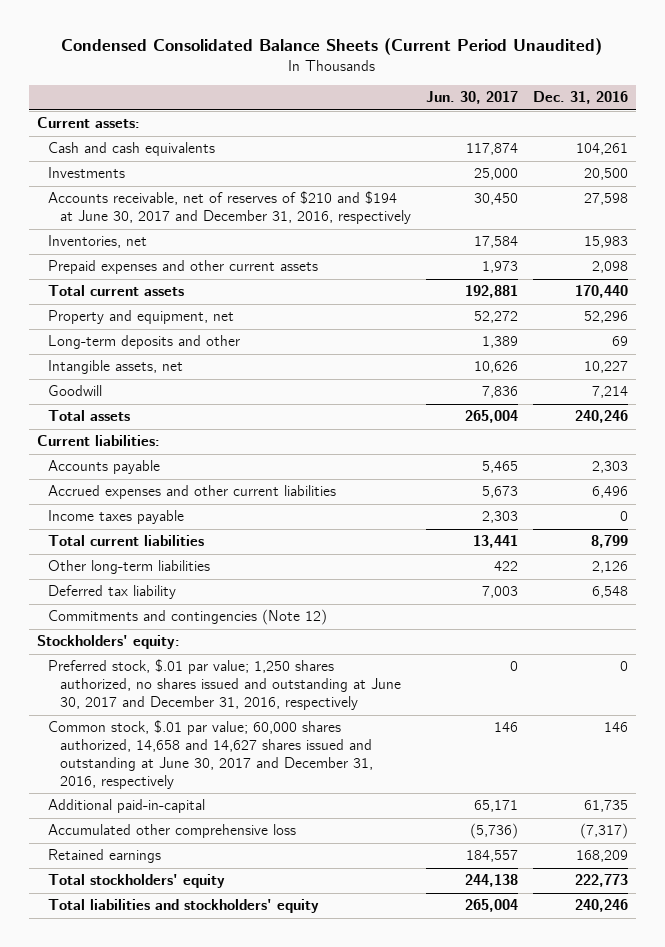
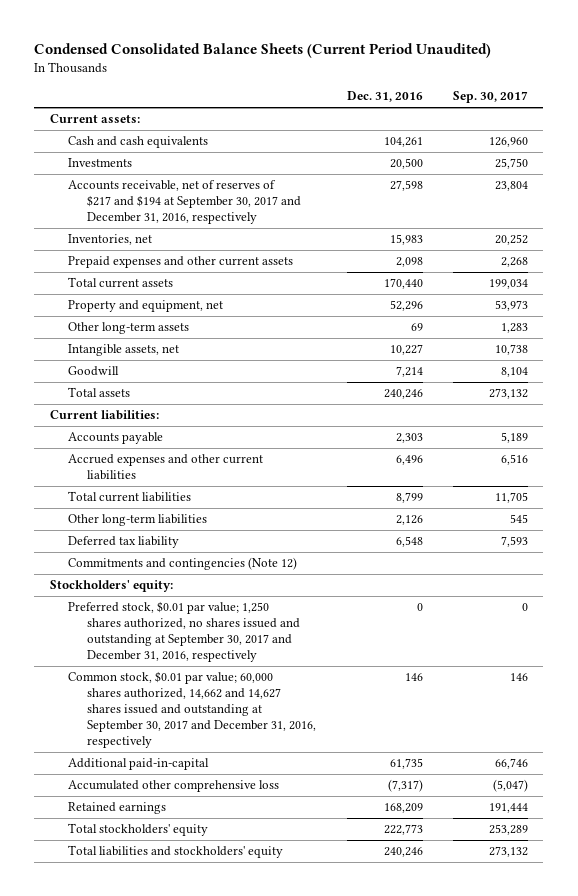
[425,91,518,105] Jun. 30, 2017 -> none
none -> [453,91,529,104] Sep. 30, 2017
[48,191,411,225] Accounts receivable, net of reserves of $210 and $194 at June 30, 2017 and December 31, 2016, respectively -> [68,180,301,225] Accounts receivable, net of reserves of $217 and $194 at September 30, 2017 and December 31, 2016, respectively
[48,335,241,350] Long-term deposits and other -> [68,322,190,335] Other long-term assets
[48,510,185,525] Income taxes payable -> none
[48,659,401,711] Preferred stock, $.01 par value; 1,250 shares authorized, no shares issued and outstanding at June 30, 2017 and December 31, 2016, respectively -> [68,601,300,663] Preferred stock, $0.01 par value; 1,250 shares authorized, no shares issued and outstanding at September 30, 2017 and December 31, 2016, respectively
[48,720,373,789] Common stock, $.01 par value; 60,000 shares authorized, 14,658 and 14,627 shares issued and outstanding at June 30, 2017 and December 31, 2016, respectively -> [68,671,316,749] Common stock, $0.01 par value; 60,000 shares authorized, 14,662 and 14,627 shares issued and outstanding at September 30, 2017 and December 31, 2016, respectively

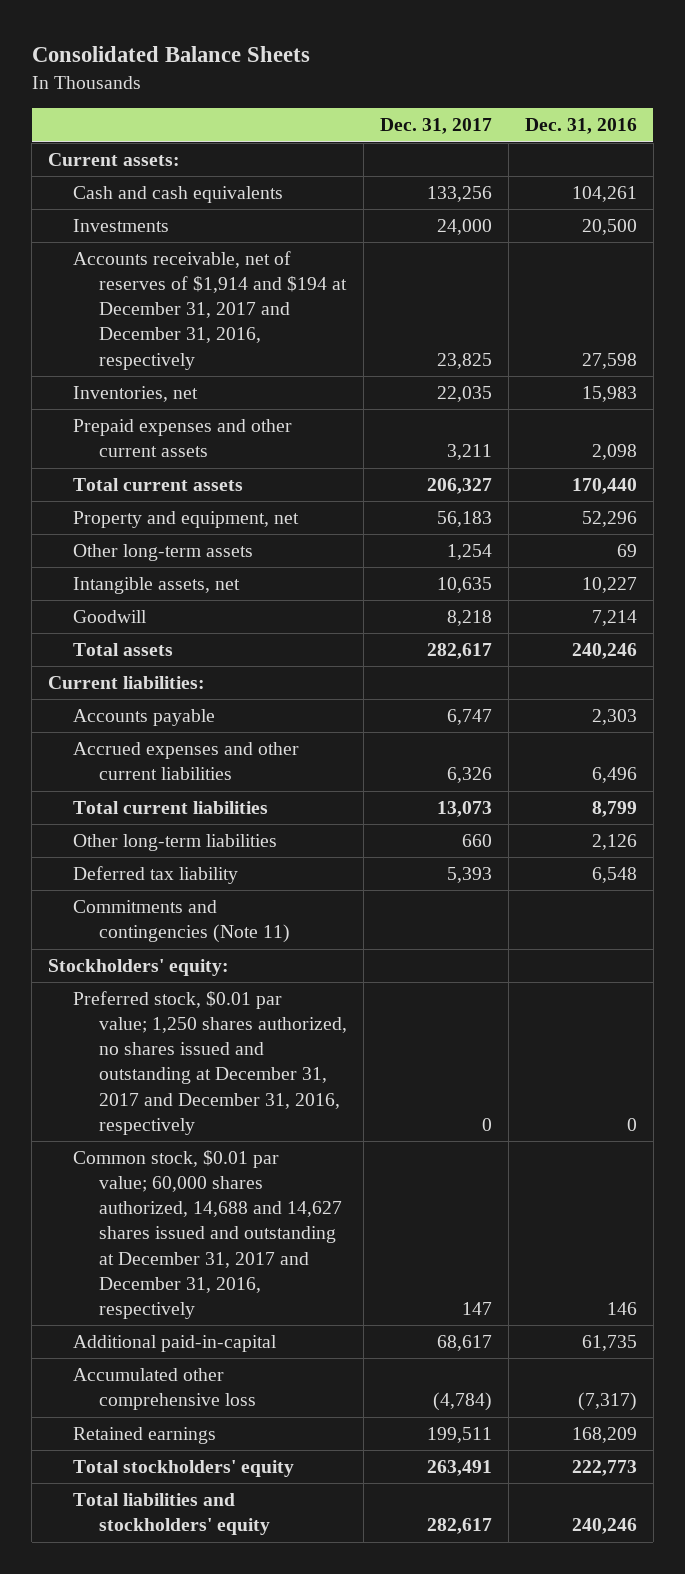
[34,43,492,59] Condensed Consolidated Balance Sheets (Current Period Unaudited) -> [31,46,310,63] Consolidated Balance Sheets
[453,91,529,104] Sep. 30, 2017 -> none
none -> [379,118,492,135] Dec. 31, 2017
[68,180,301,225] Accounts receivable, net of reserves of $217 and $194 at September 30, 2017 and December 31, 2016, respectively -> [73,251,347,370] Accounts receivable, net of reserves of $1,914 and $194 at December 31, 2017 and December 31, 2016, respectively
[68,557,298,571] Commitments and contingencies (Note 12) -> [73,900,290,944] Commitments and contingencies (Note 11)
[68,601,300,663] Preferred stock, $0.01 par value; 1,250 shares authorized, no shares issued and outstanding at September 30, 2017 and December 31, 2016, respectively -> [73,991,347,1135] Preferred stock, $0.01 par value; 1,250 shares authorized, no shares issued and outstanding at December 31, 2017 and December 31, 2016, respectively
[68,671,316,749] Common stock, $0.01 par value; 60,000 shares authorized, 14,662 and 14,627 shares issued and outstanding at September 30, 2017 and December 31, 2016, respectively -> [73,1150,342,1319] Common stock, $0.01 par value; 60,000 shares authorized, 14,688 and 14,627 shares issued and outstanding at December 31, 2017 and December 31, 2016, respectively

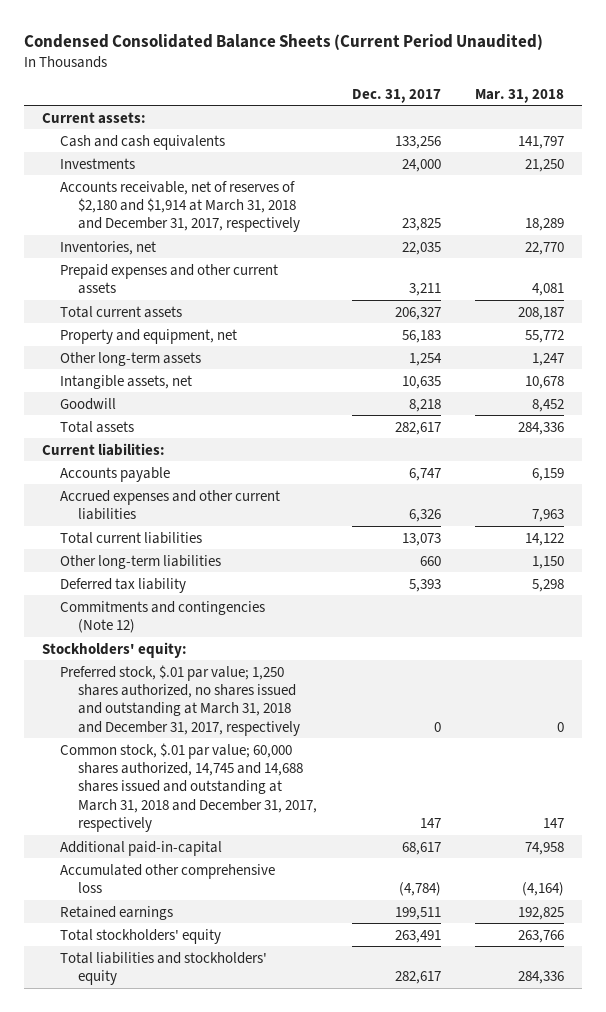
[31,46,310,63] Consolidated Balance Sheets -> [24,34,544,51] Condensed Consolidated Balance Sheets (Current Period Unaudited)
[524,118,637,135] Dec. 31, 2016 -> none
none -> [475,88,565,103] Mar. 31, 2018
[73,251,347,370] Accounts receivable, net of reserves of $1,914 and $194 at December 31, 2017 and December 31, 2016, respectively -> [59,180,301,233] Accounts receivable, net of reserves of $2,180 and $1,914 at March 31, 2018 and December 31, 2017, respectively
[73,900,290,944] Commitments and contingencies (Note 11) -> [59,600,265,633] Commitments and contingencies (Note 12)
[73,991,347,1135] Preferred stock, $0.01 par value; 1,250 shares authorized, no shares issued and outstanding at December 31, 2017 and December 31, 2016, respectively -> [59,664,301,736] Preferred stock, $.01 par value; 1,250 shares authorized, no shares issued and outstanding at March 31, 2018 and December 31, 2017, respectively
[73,1150,342,1319] Common stock, $0.01 par value; 60,000 shares authorized, 14,688 and 14,627 shares issued and outstanding at December 31, 2017 and December 31, 2016, respectively -> [59,742,318,833] Common stock, $.01 par value; 60,000 shares authorized, 14,745 and 14,688 shares issued and outstanding at March 31, 2018 and December 31, 2017, respectively

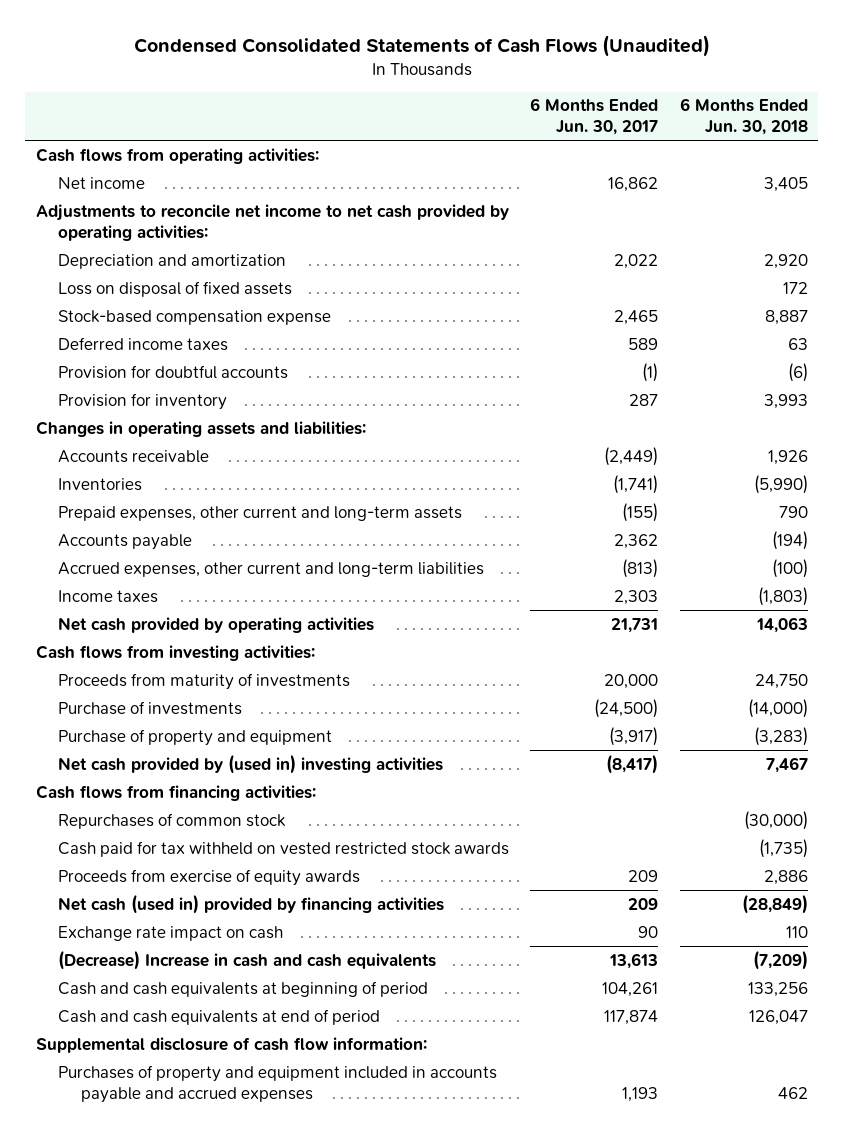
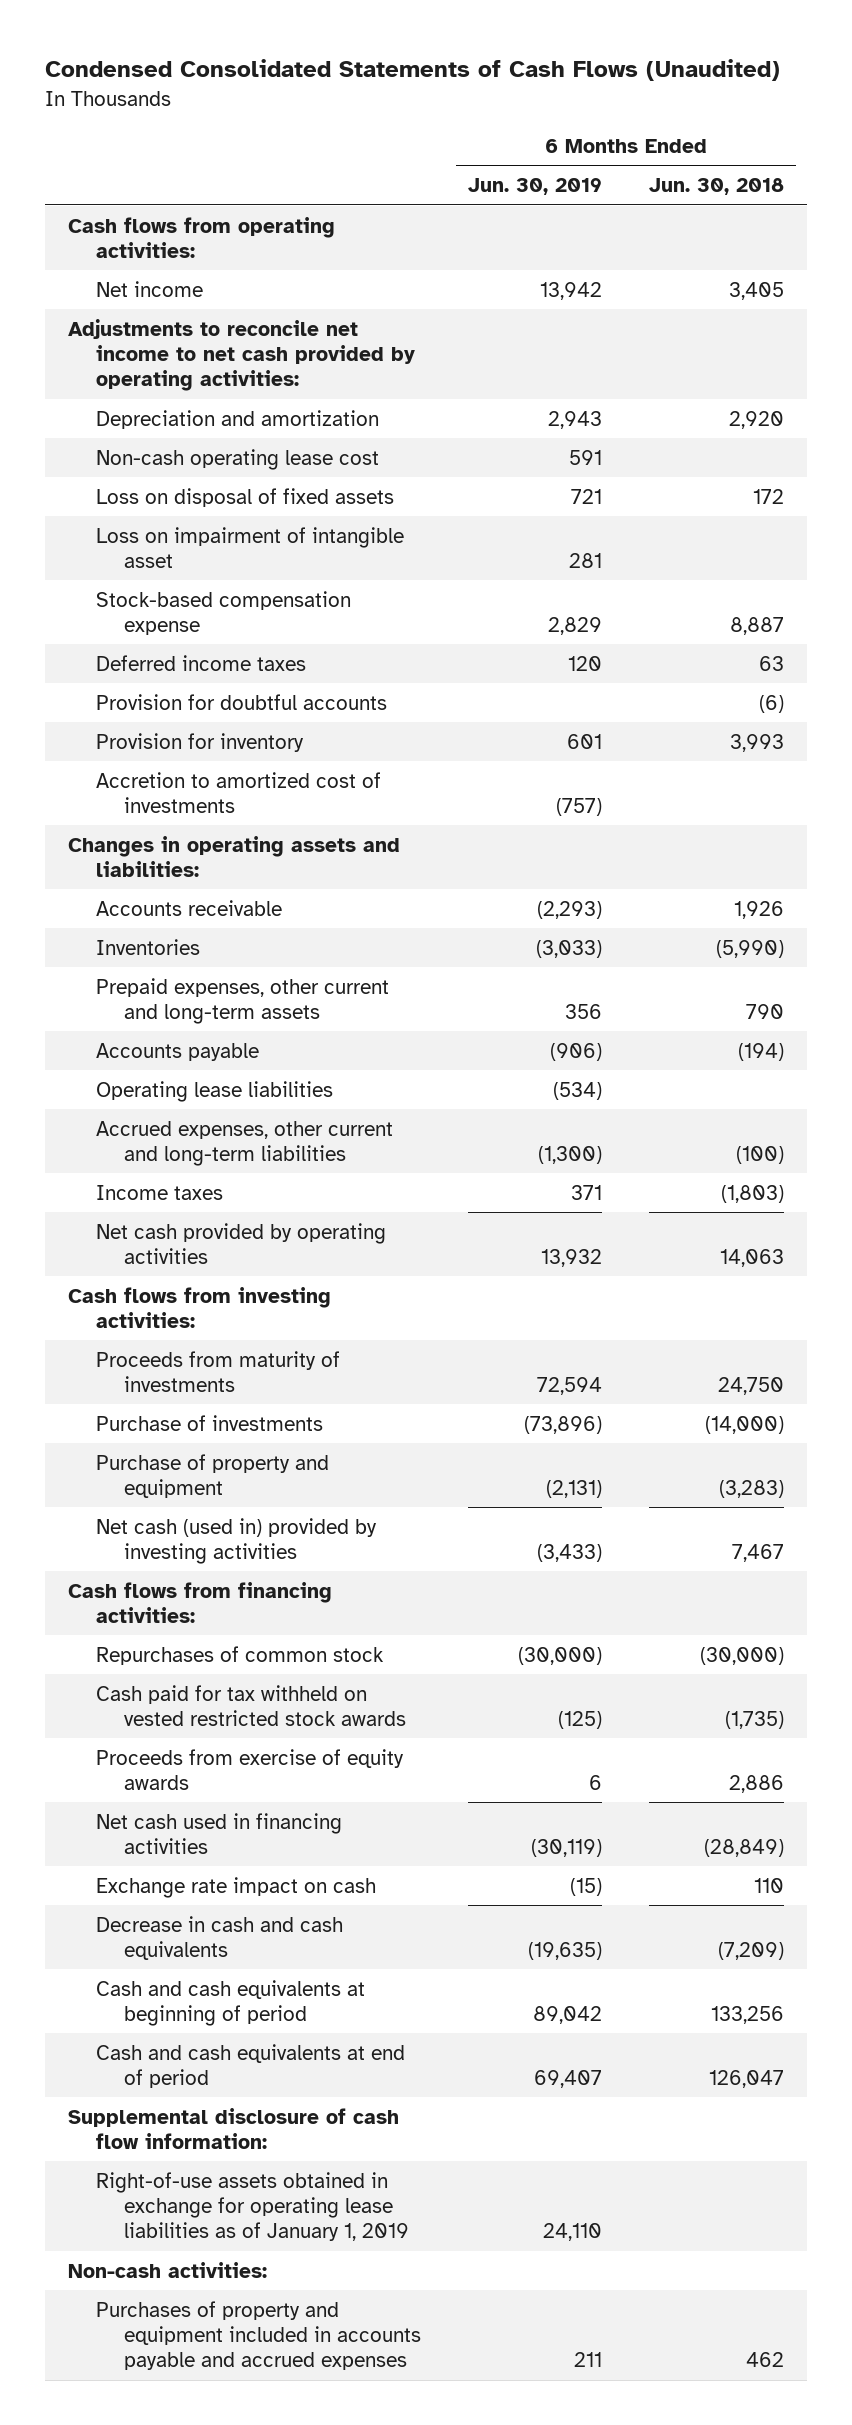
[530,98,659,136] 6 Months Ended Jun. 30, 2017 -> none
none -> [467,178,602,196] Jun. 30, 2019
none -> [95,448,379,470] Non-cash operating lease cost
none -> [95,526,404,568] Loss on impairment of intangible asset
none -> [95,771,381,813] Accretion to amortized cost of investments
none -> [95,1080,333,1102] Operating lease liabilities
[58,753,444,774] Net cash provided by (used in) investing activities -> [95,1517,377,1564] Net cash (used in) provided by investing activities
[58,893,445,914] Net cash (used in) provided by financing activities -> [95,1812,342,1854] Net cash used in financing activities
[58,949,437,970] (Decrease) Increase in cash and cash equivalents -> [95,1915,343,1960] Decrease in cash and cash equivalents
none -> [95,2171,409,2242] Right-of-use assets obtained in exchange for operating lease liabilities as of January 1, 2019
none -> [68,2261,268,2278] Non-cash activities:

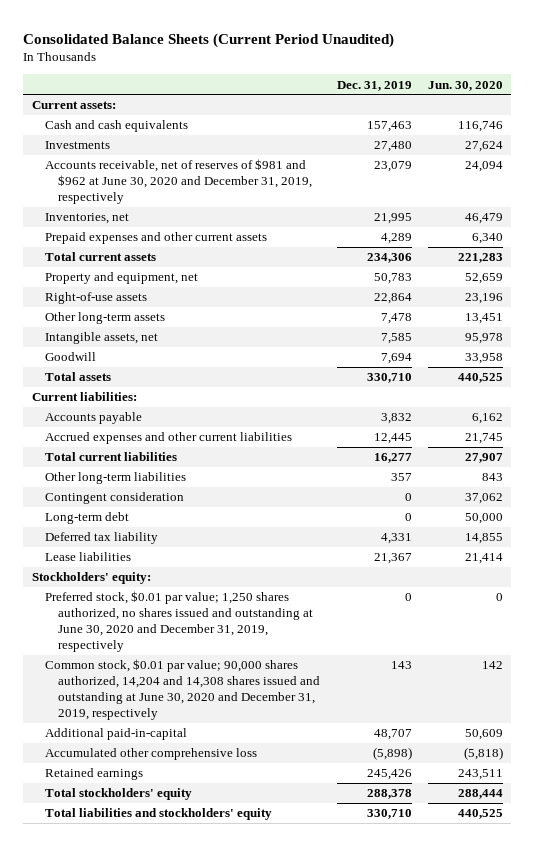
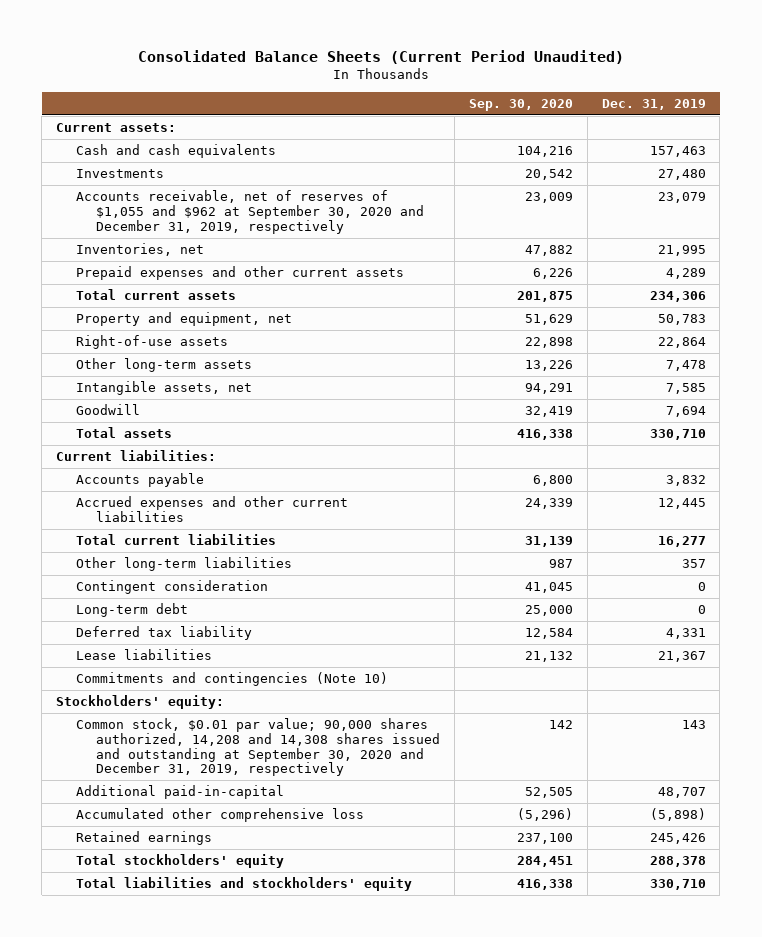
[427,80,503,91] Jun. 30, 2020 -> none
none -> [468,98,573,111] Sep. 30, 2020
[45,159,313,205] Accounts receivable, net of reserves of $981 and $962 at June 30, 2020 and December 31, 2019, respectively -> [76,190,424,234] Accounts receivable, net of reserves of $1,055 and $962 at September 30, 2020 and December 31, 2019, respectively
none -> [76,672,389,687] Commitments and contingencies (Note 10)
[45,591,314,653] Preferred stock, $0.01 par value; 1,250 shares authorized, no shares issued and outstanding at June 30, 2020 and December 31, 2019, respectively -> none
[45,659,321,721] Common stock, $0.01 par value; 90,000 shares authorized, 14,204 and 14,308 shares issued and outstanding at June 30, 2020 and December 31, 2019, respectively -> [76,718,440,777] Common stock, $0.01 par value; 90,000 shares authorized, 14,208 and 14,308 shares issued and outstanding at September 30, 2020 and December 31, 2019, respectively

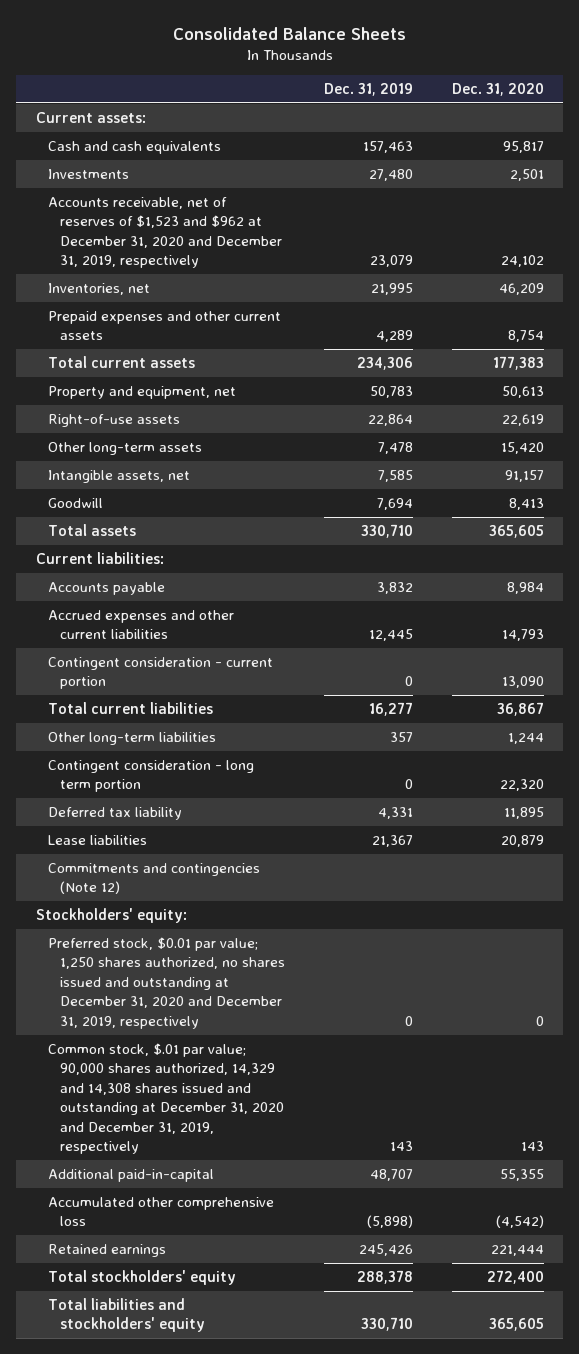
[137,49,624,64] Consolidated Balance Sheets (Current Period Unaudited) -> [172,26,406,40] Consolidated Balance Sheets
[468,98,573,111] Sep. 30, 2020 -> none
none -> [451,83,544,97] Dec. 31, 2020
[76,190,424,234] Accounts receivable, net of reserves of $1,055 and $962 at September 30, 2020 and December 31, 2019, respectively -> [47,196,282,269] Accounts receivable, net of reserves of $1,523 and $962 at December 31, 2020 and December 31, 2019, respectively
none -> [47,656,273,690] Contingent consideration - current portion
[76,603,189,618] Long-term debt -> none
[76,580,269,595] Contingent consideration -> [47,759,254,793] Contingent consideration - long term portion
[76,672,389,687] Commitments and contingencies (Note 10) -> [47,862,260,895] Commitments and contingencies (Note 12)
none -> [47,936,285,1029] Preferred stock, $0.01 par value; 1,250 shares authorized, no shares issued and outstanding at December 31, 2020 and December 31, 2019, respectively
[76,718,440,777] Common stock, $0.01 par value; 90,000 shares authorized, 14,208 and 14,308 shares issued and outstanding at September 30, 2020 and December 31, 2019, respectively -> [47,1042,284,1155] Common stock, $.01 par value; 90,000 shares authorized, 14,329 and 14,308 shares issued and outstanding at December 31, 2020 and December 31, 2019, respectively

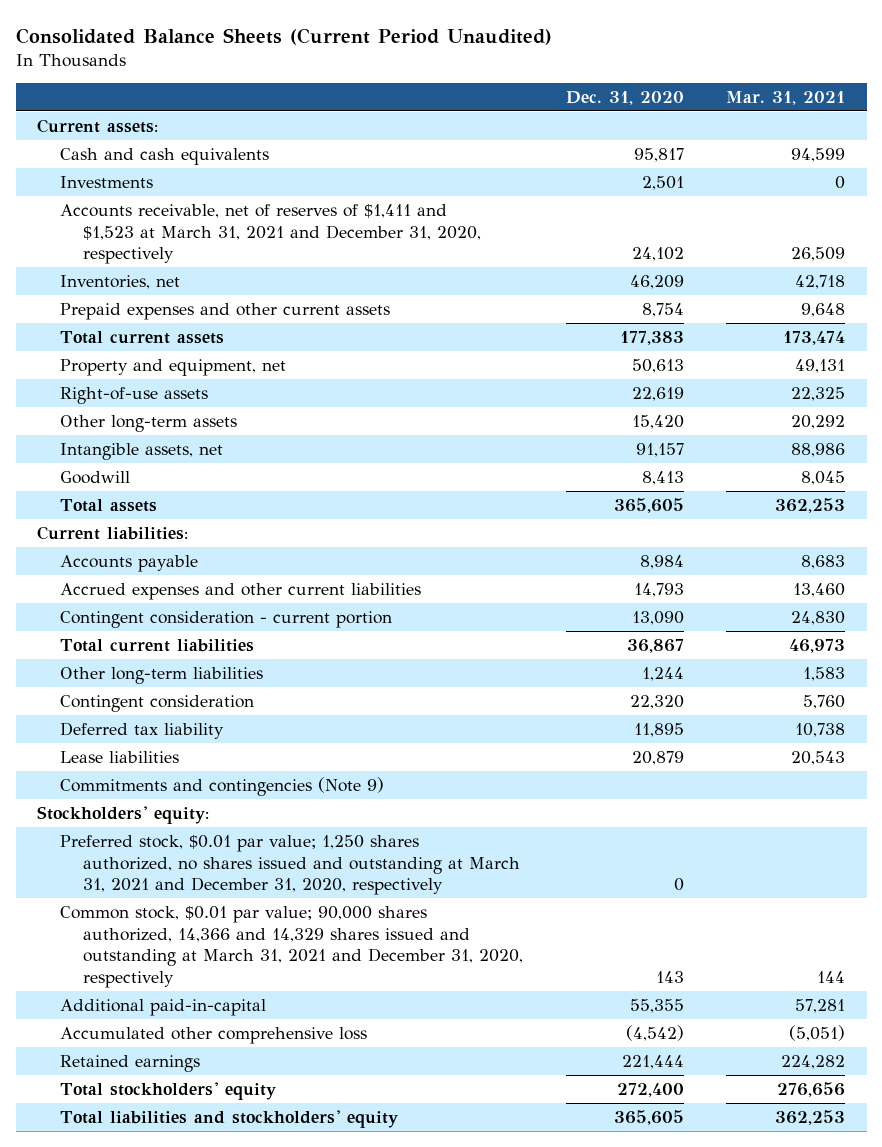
[172,26,406,40] Consolidated Balance Sheets -> [15,27,552,45] Consolidated Balance Sheets (Current Period Unaudited)
[323,83,413,97] Dec. 31, 2019 -> none
none -> [726,90,846,105] Mar. 31, 2021
[47,196,282,269] Accounts receivable, net of reserves of $1,523 and $962 at December 31, 2020 and December 31, 2019, respectively -> [60,203,481,265] Accounts receivable, net of reserves of $1,411 and $1,523 at March 31, 2021 and December 31, 2020, respectively
[47,759,254,793] Contingent consideration - long term portion -> [60,694,255,712] Contingent consideration
[47,862,260,895] Commitments and contingencies (Note 12) -> [60,776,385,796] Commitments and contingencies (Note 9)
[47,936,285,1029] Preferred stock, $0.01 par value; 1,250 shares authorized, no shares issued and outstanding at December 31, 2020 and December 31, 2019, respectively -> [60,834,520,896] Preferred stock, $0.01 par value; 1,250 shares authorized, no shares issued and outstanding at March 31, 2021 and December 31, 2020, respectively
[47,1042,284,1155] Common stock, $.01 par value; 90,000 shares authorized, 14,329 and 14,308 shares issued and outstanding at December 31, 2020 and December 31, 2019, respectively -> [60,905,523,989] Common stock, $0.01 par value; 90,000 shares authorized, 14,366 and 14,329 shares issued and outstanding at March 31, 2021 and December 31, 2020, respectively

